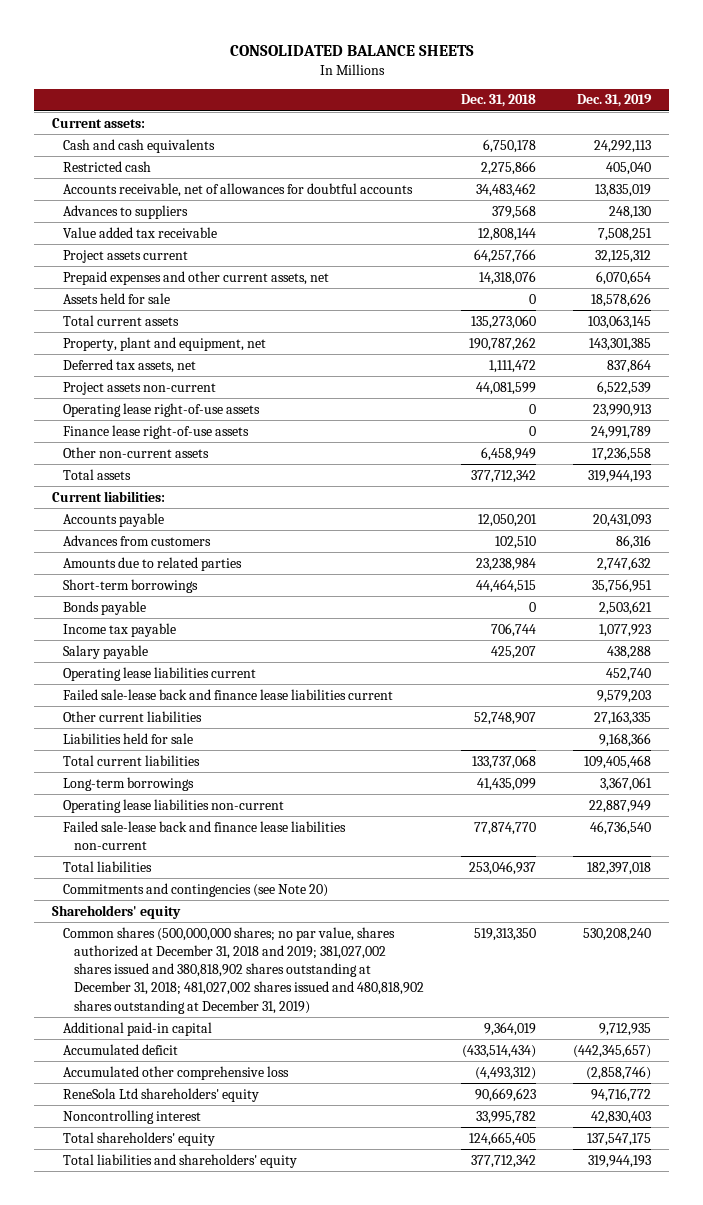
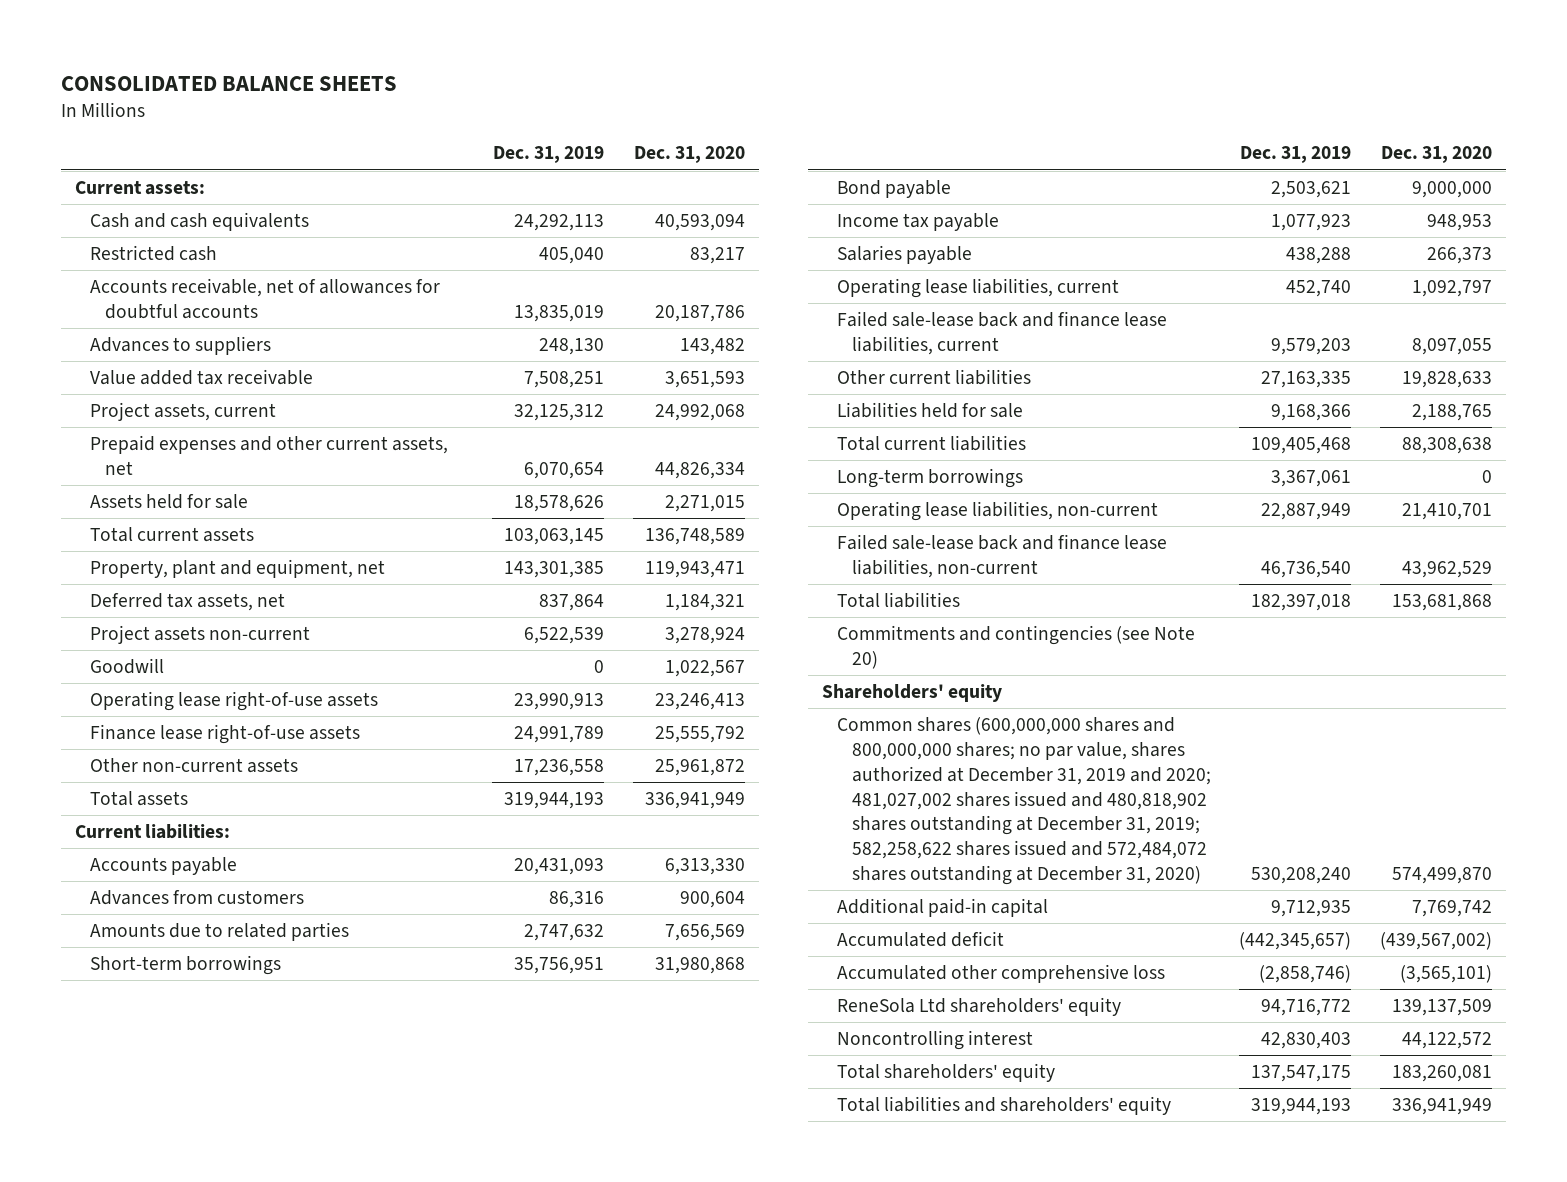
[460,94,536,108] Dec. 31, 2018 -> none
none -> [634,146,746,164] Dec. 31, 2020
[63,249,189,263] Project assets current -> [90,401,277,421] Project assets, current
none -> [90,657,165,674] Goodwill
[63,600,147,615] Bonds payable -> [836,179,951,198] Bond payable
[63,644,149,659] Salary payable -> [836,244,972,264] Salaries payable
[63,666,257,681] Operating lease liabilities current -> [836,277,1119,298] Operating lease liabilities, current
[63,688,394,700] Failed sale-lease back and finance lease liabilities current -> [836,310,1167,355] Failed sale-lease back and finance lease liabilities, current
[63,798,285,813] Operating lease liabilities non-current -> [836,500,1158,521] Operating lease liabilities, non-current
[63,820,347,850] Failed sale-lease back and finance lease liabilities non-current -> [836,533,1167,578] Failed sale-lease back and finance lease liabilities, non-current
[63,926,424,1014] Common shares (500,000,000 shares; no par value, shares authorized at December 31, 2018 and 2019; 381,027,002 shares issued and 380,818,902 shares outstanding at December 31, 2018; 481,027,002 shares issued and 480,818,902 shares outstanding at December 31, 2019) -> [836,716,1211,886] Common shares (600,000,000 shares and 800,000,000 shares; no par value, shares authorized at December 31, 2019 and 2020; 481,027,002 shares issued and 480,818,902 shares outstanding at December 31, 2019; 582,258,622 shares issued and 572,484,072 shares outstanding at December 31, 2020)

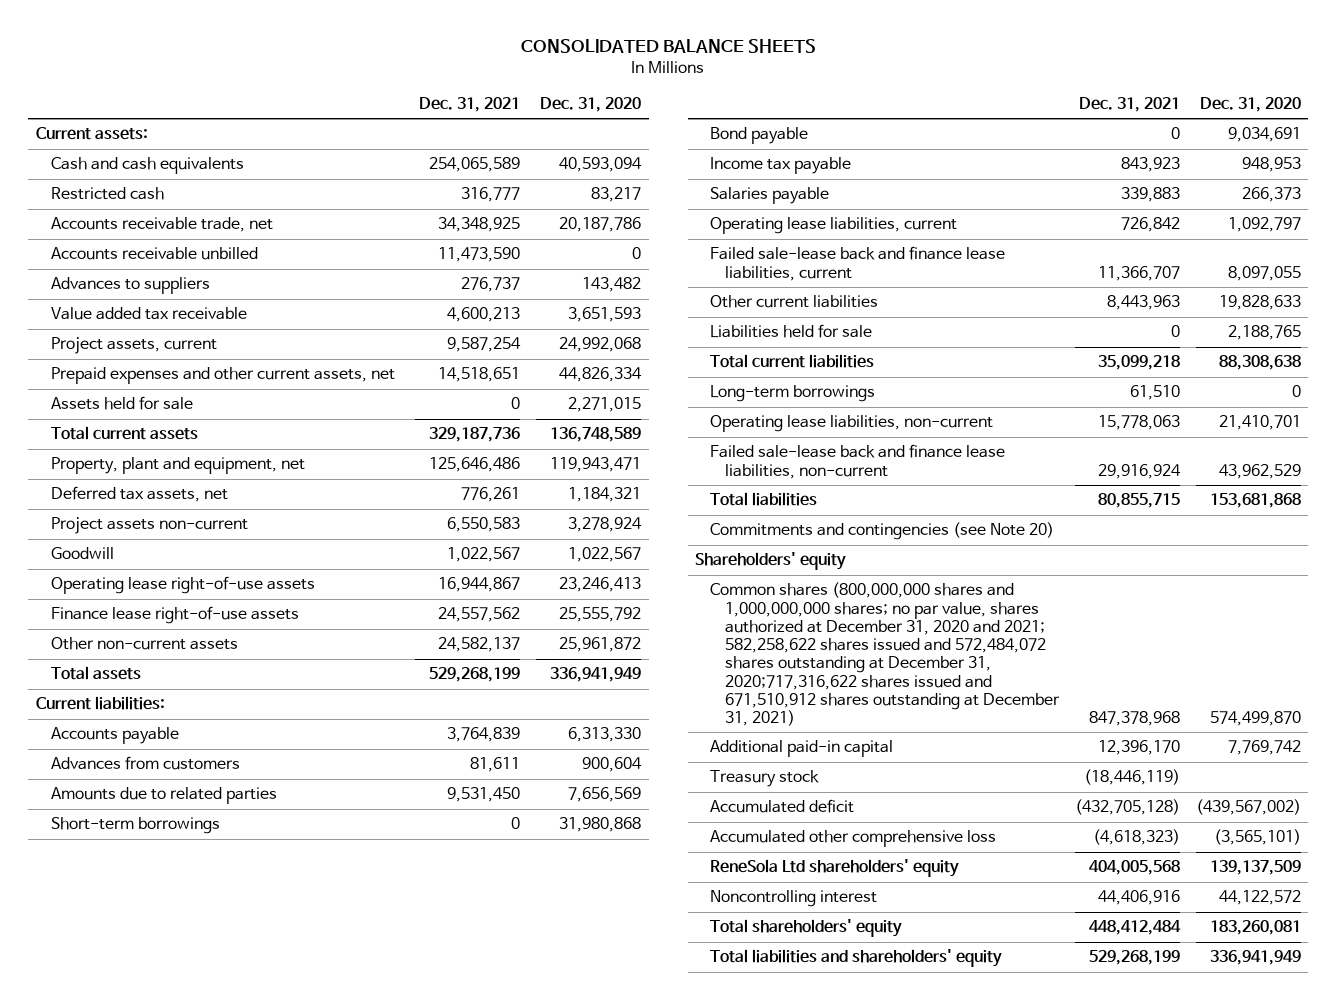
[493,146,605,164] Dec. 31, 2019 -> none
none -> [419,96,521,112] Dec. 31, 2021
[90,277,441,319] Accounts receivable, net of allowances for doubtful accounts -> [50,217,273,233] Accounts receivable trade, net
none -> [50,247,258,261] Accounts receivable unbilled
[1411,180,1492,198] 9,000,000 -> [1227,127,1301,143] 9,034,691
[836,716,1211,886] Common shares (600,000,000 shares and 800,000,000 shares; no par value, shares authorized at December 31, 2019 and 2020; 481,027,002 shares issued and 480,818,902 shares outstanding at December 31, 2019; 582,258,622 shares issued and 572,484,072 shares outstanding at December 31, 2020) -> [710,582,1061,727] Common shares (800,000,000 shares and 1,000,000,000 shares; no par value, shares authorized at December 31, 2020 and 2021; 582,258,622 shares issued and 572,484,072 shares outstanding at December 31, 2020;717,316,622 shares issued and 671,510,912 shares outstanding at December 31, 2021)
none -> [710,770,820,788] Treasury stock

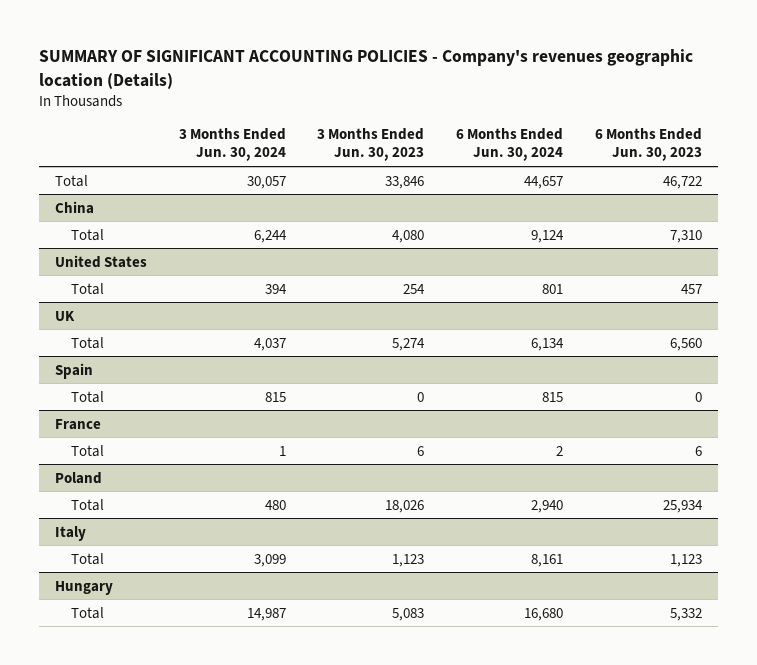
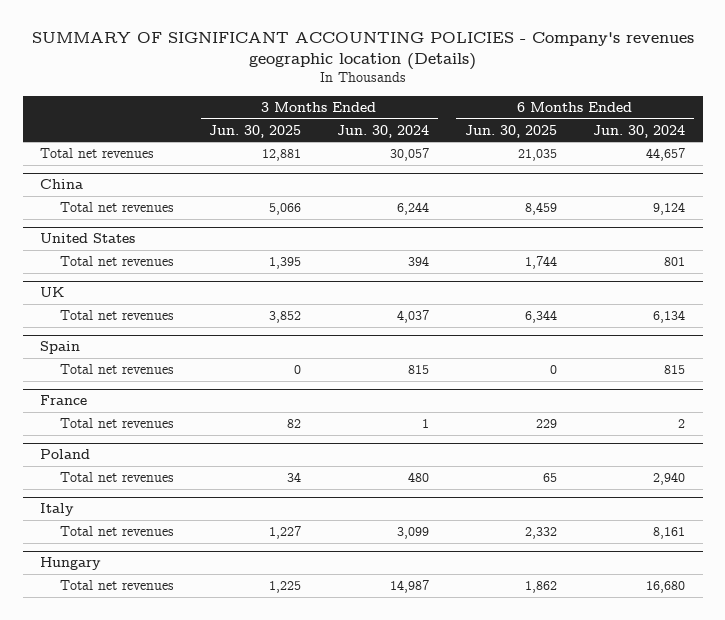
[317,128,425,162] 3 Months Ended Jun. 30, 2023 -> none
[594,128,702,162] 6 Months Ended Jun. 30, 2023 -> none
none -> [209,124,302,138] Jun. 30, 2025
none -> [465,124,558,138] Jun. 30, 2025
[54,174,88,187] Total -> [40,148,155,159] Total net revenues
[70,228,104,241] Total -> [59,202,174,213] Total net revenues
[70,282,104,295] Total -> [59,256,174,267] Total net revenues
[70,336,104,349] Total -> [59,310,174,321] Total net revenues
[70,390,104,403] Total -> [59,364,174,375] Total net revenues
[70,444,104,457] Total -> [59,418,174,429] Total net revenues
[70,498,104,511] Total -> [59,472,174,483] Total net revenues
[70,552,104,565] Total -> [59,526,174,537] Total net revenues
[70,606,104,619] Total -> [59,580,174,591] Total net revenues

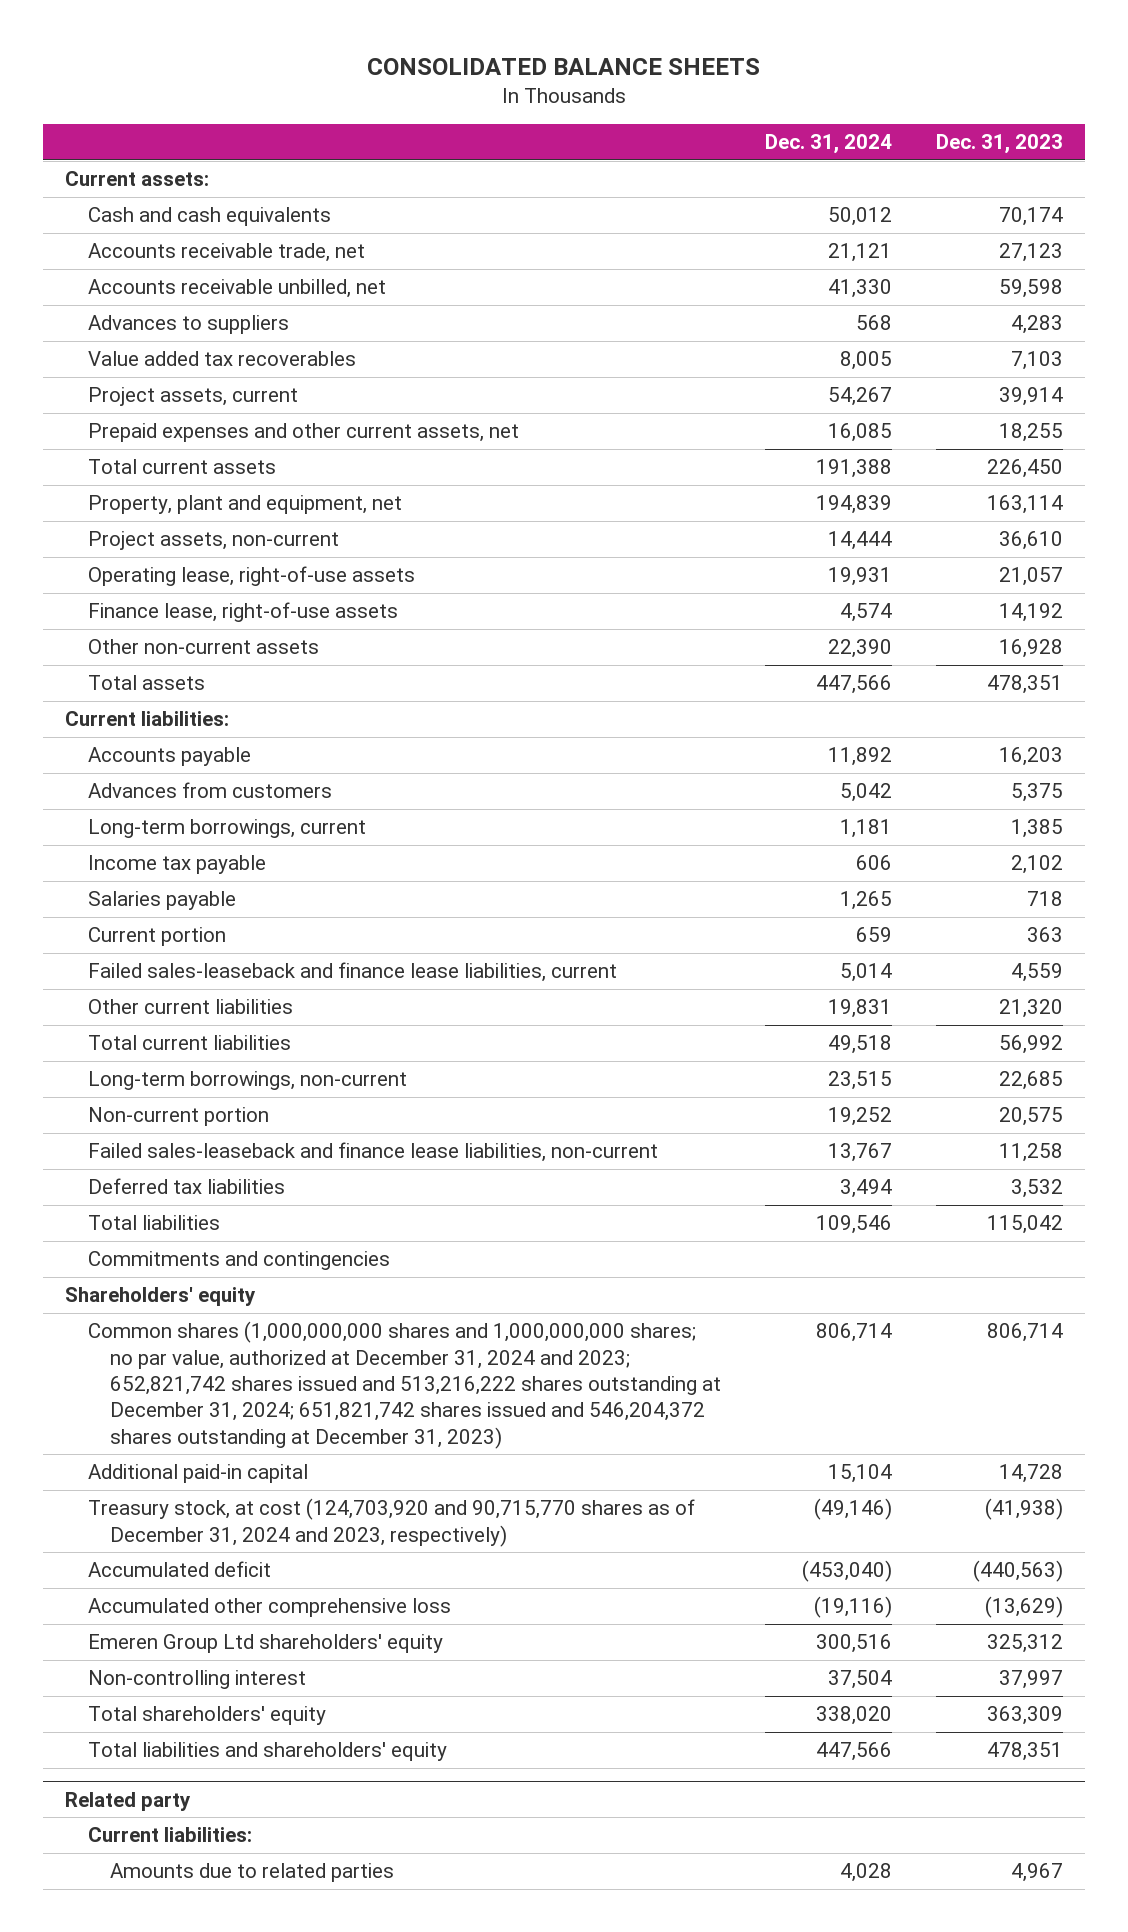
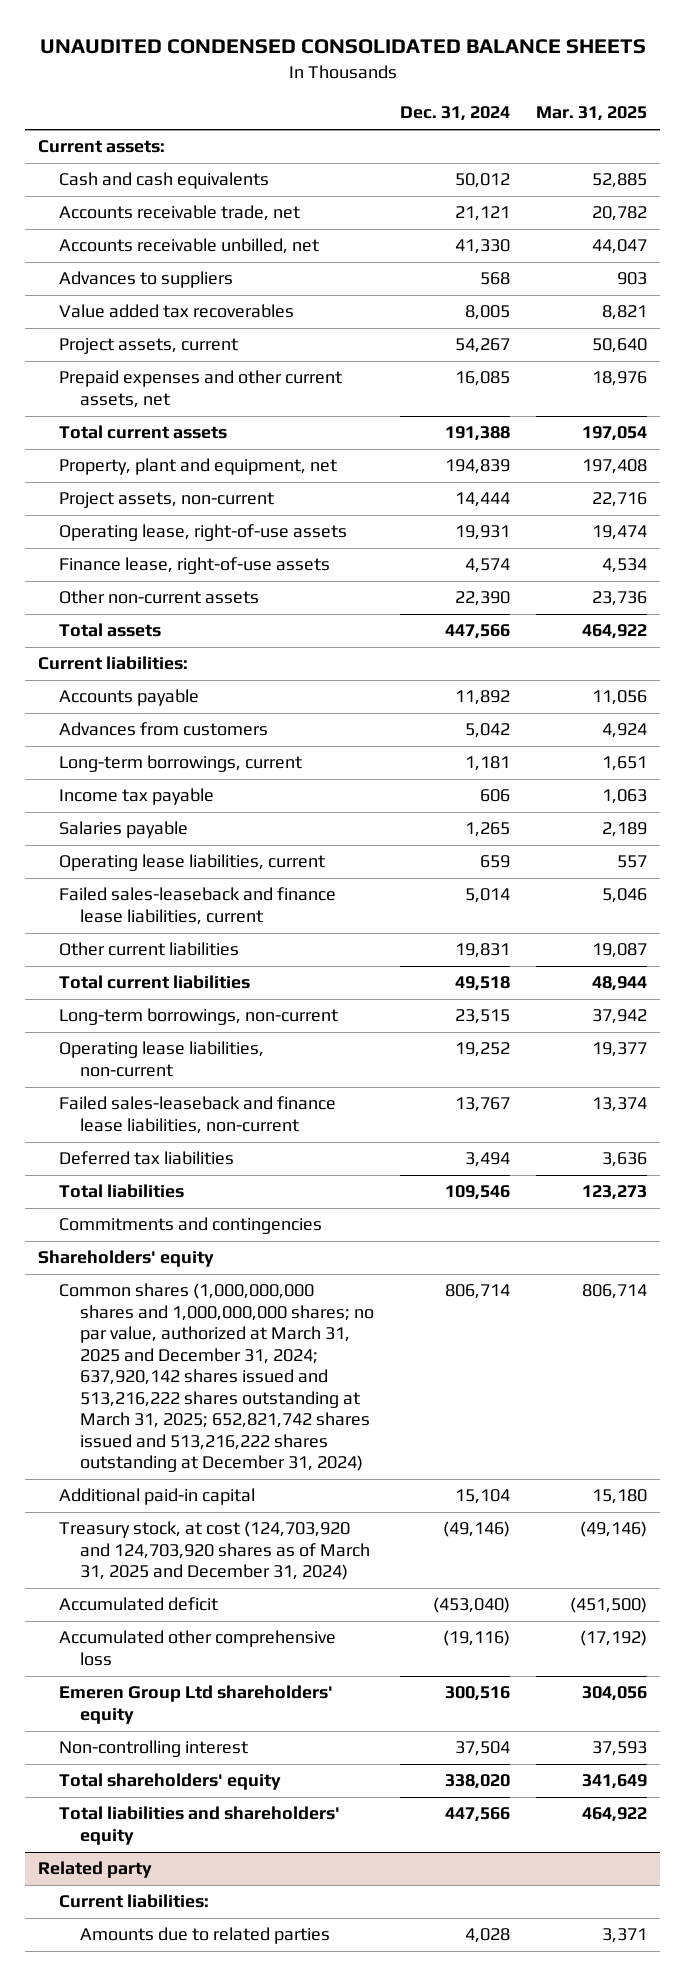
[367,58,761,76] CONSOLIDATED BALANCE SHEETS -> [39,39,646,55] UNAUDITED CONDENSED CONSOLIDATED BALANCE SHEETS
[936,134,1064,155] Dec. 31, 2023 -> none
none -> [536,106,648,122] Mar. 31, 2025
[87,927,226,947] Current portion -> [59,854,326,872] Operating lease liabilities, current
[87,1107,269,1127] Non-current portion -> [59,1041,265,1077] Operating lease liabilities, non-current
[87,1321,722,1449] Common shares (1,000,000,000 shares and 1,000,000,000 shares; no par value, authorized at December 31, 2024 and 2023; 652,821,742 shares issued and 513,216,222 shares outstanding at December 31, 2024; 651,821,742 shares issued and 546,204,372 shares outstanding at December 31, 2023) -> [59,1283,375,1473] Common shares (1,000,000,000 shares and 1,000,000,000 shares; no par value, authorized at March 31, 2025 and December 31, 2024; 637,920,142 shares issued and 513,216,222 shares outstanding at March 31, 2025; 652,821,742 shares issued and 513,216,222 shares outstanding at December 31, 2024)
[87,1498,695,1547] Treasury stock, at cost (124,703,920 and 90,715,770 shares as of December 31, 2024 and 2023, respectively) -> [59,1521,371,1581] Treasury stock, at cost (124,703,920 and 124,703,920 shares as of March 31, 2025 and December 31, 2024)

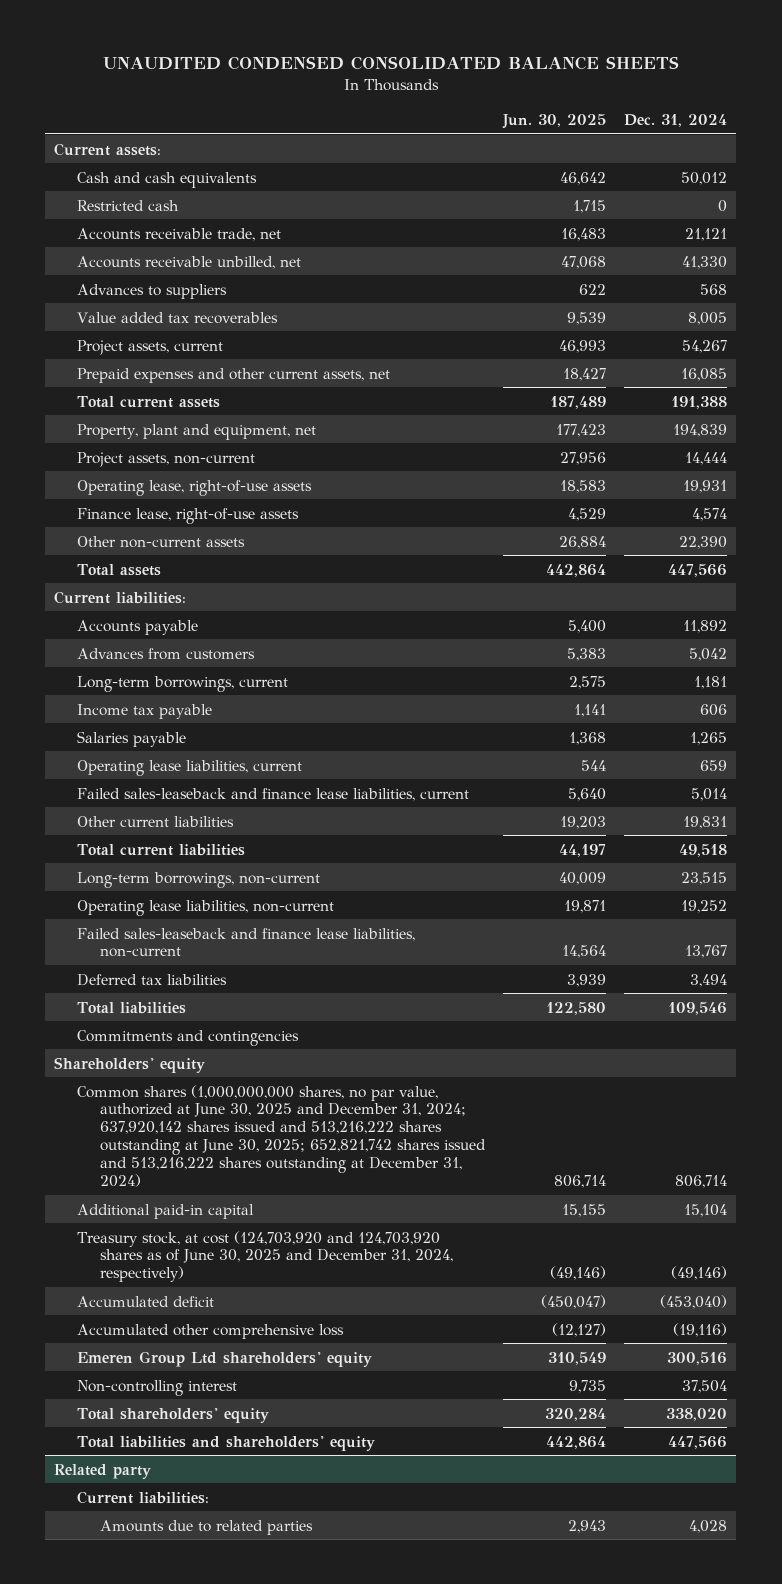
[536,106,648,122] Mar. 31, 2025 -> none
none -> [502,113,607,129] Jun. 30, 2025
none -> [77,199,180,211] Restricted cash
[59,1283,375,1473] Common shares (1,000,000,000 shares and 1,000,000,000 shares; no par value, authorized at March 31, 2025 and December 31, 2024; 637,920,142 shares issued and 513,216,222 shares outstanding at March 31, 2025; 652,821,742 shares issued and 513,216,222 shares outstanding at December 31, 2024) -> [77,1084,486,1187] Common shares (1,000,000,000 shares, no par value, authorized at June 30, 2025 and December 31, 2024; 637,920,142 shares issued and 513,216,222 shares outstanding at June 30, 2025; 652,821,742 shares issued and 513,216,222 shares outstanding at December 31, 2024)
[59,1521,371,1581] Treasury stock, at cost (124,703,920 and 124,703,920 shares as of March 31, 2025 and December 31, 2024) -> [77,1230,453,1283] Treasury stock, at cost (124,703,920 and 124,703,920 shares as of June 30, 2025 and December 31, 2024, respectively)

